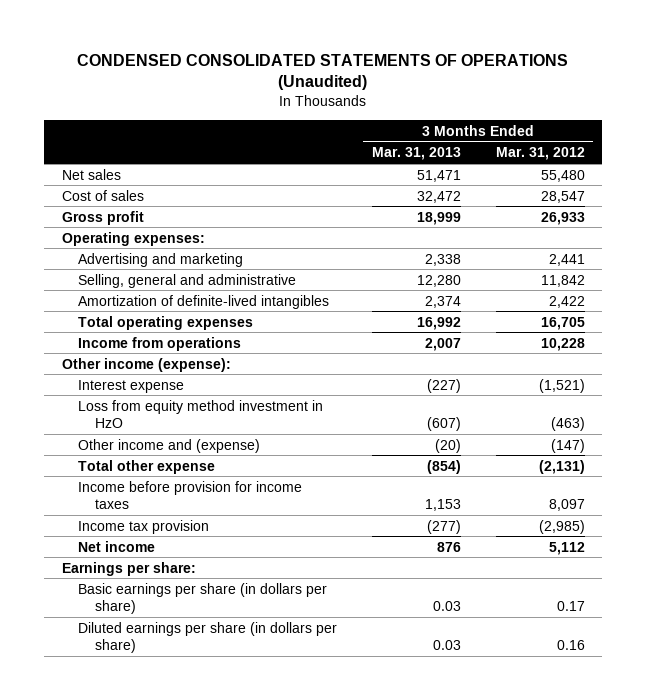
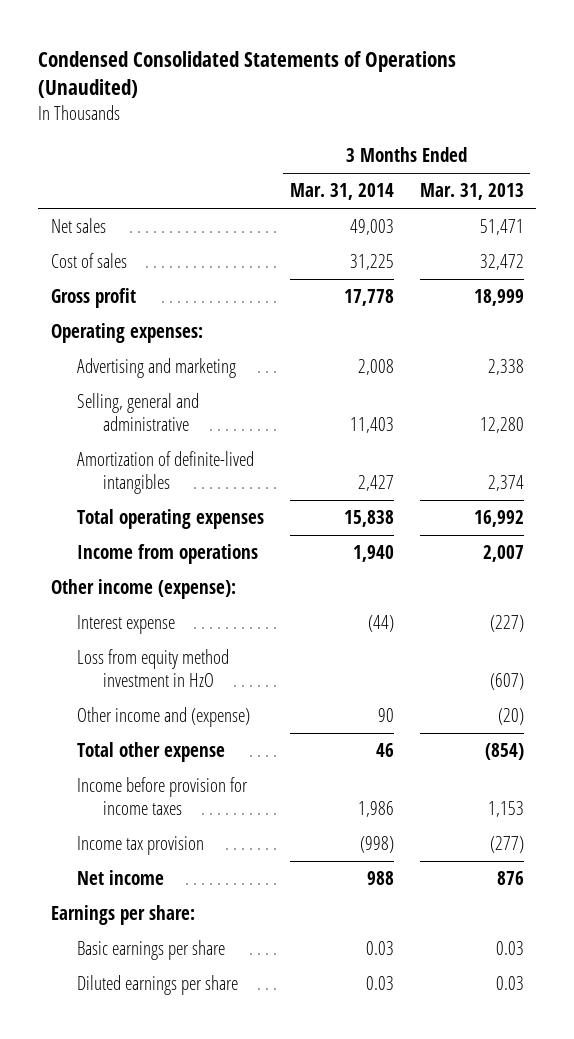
[77,53,569,91] CONDENSED CONSOLIDATED STATEMENTS OF OPERATIONS (Unaudited) -> [38,50,457,99] Condensed Consolidated Statements of Operations (Unaudited)
[495,147,585,161] Mar. 31, 2012 -> none
none -> [289,183,394,201] Mar. 31, 2014
[78,582,328,615] Basic earnings per share (in dollars per share) -> [76,939,225,960] Basic earnings per share
[78,621,338,654] Diluted earnings per share (in dollars per share) -> [76,974,238,995] Diluted earnings per share

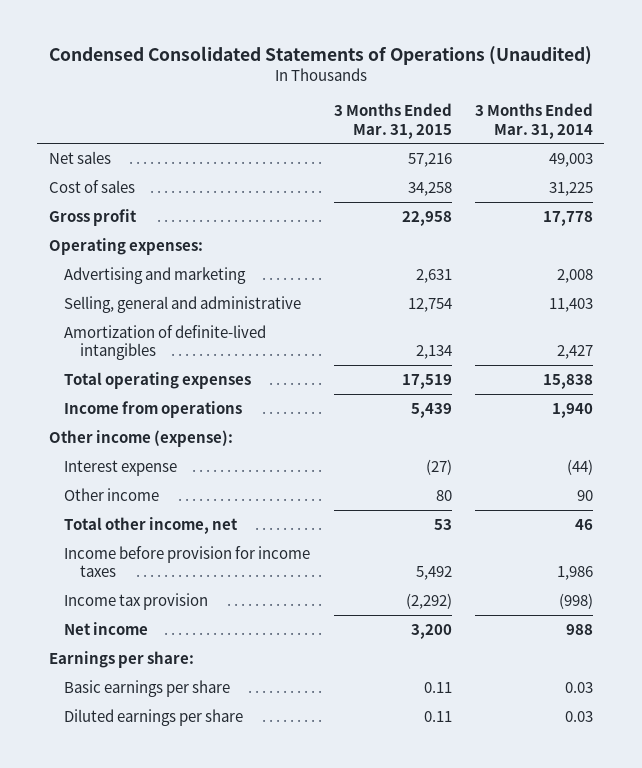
[419,183,524,201] Mar. 31, 2013 -> none
none -> [333,103,452,139] 3 Months Ended Mar. 31, 2015
[76,648,229,688] Loss from equity method investment in HzO -> none
[76,706,250,727] Other income and (expense) -> [64,487,160,501] Other income
[76,741,225,762] Total other expense -> [64,516,239,534] Total other income, net

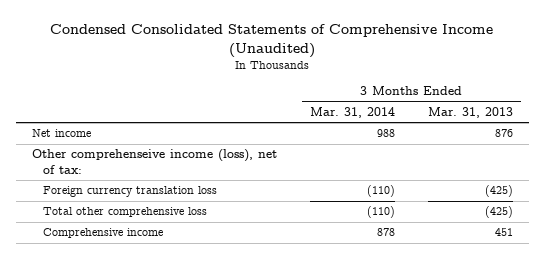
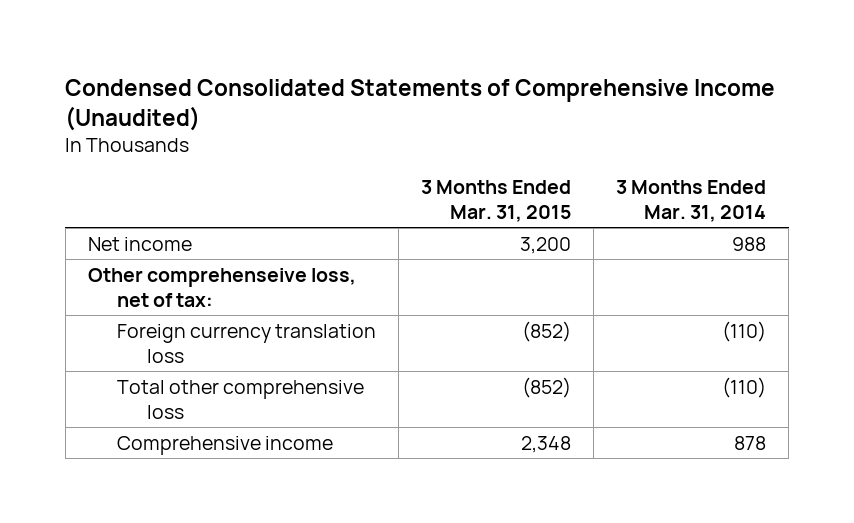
[427,106,513,118] Mar. 31, 2013 -> none
none -> [421,179,572,222] 3 Months Ended Mar. 31, 2015
[32,149,278,174] Other comprehenseive income (loss), net of tax: -> [87,267,356,307] Other comprehenseive loss, net of tax:

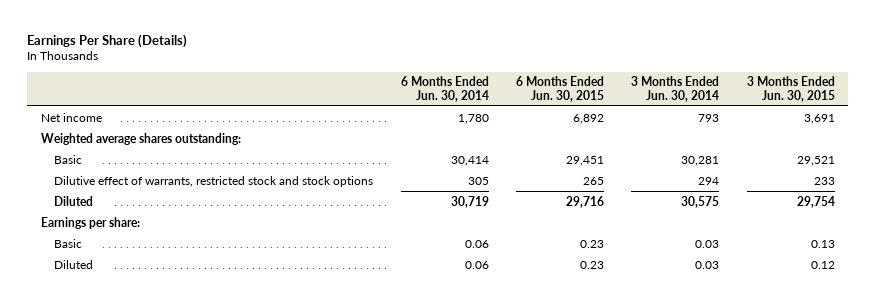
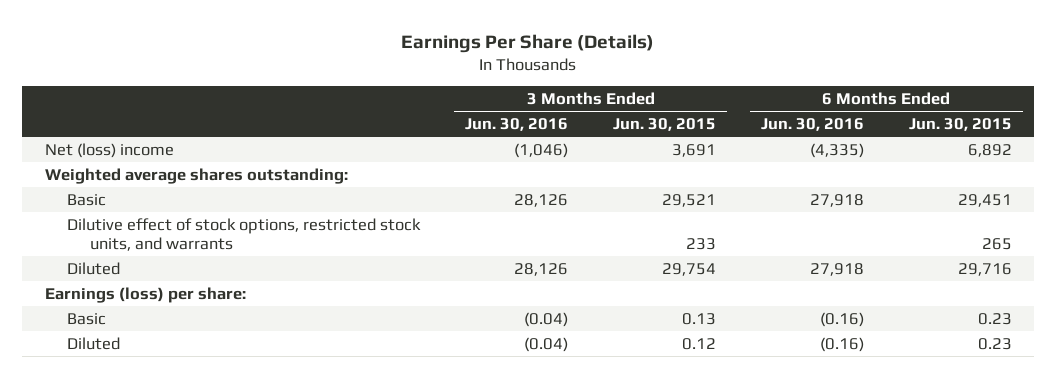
[400,76,489,102] 6 Months Ended Jun. 30, 2014 -> none
[631,76,720,102] 3 Months Ended Jun. 30, 2014 -> none
none -> [465,117,569,131] Jun. 30, 2016
none -> [760,117,864,131] Jun. 30, 2016
[40,112,102,122] Net income -> [44,142,174,158] Net (loss) income
[54,175,374,187] Dilutive effect of warrants, restricted stock and stock options -> [67,217,422,252] Dilutive effect of stock options, restricted stock units, and warrants
[40,216,140,229] Earnings per share: -> [44,286,246,303] Earnings (loss) per share:

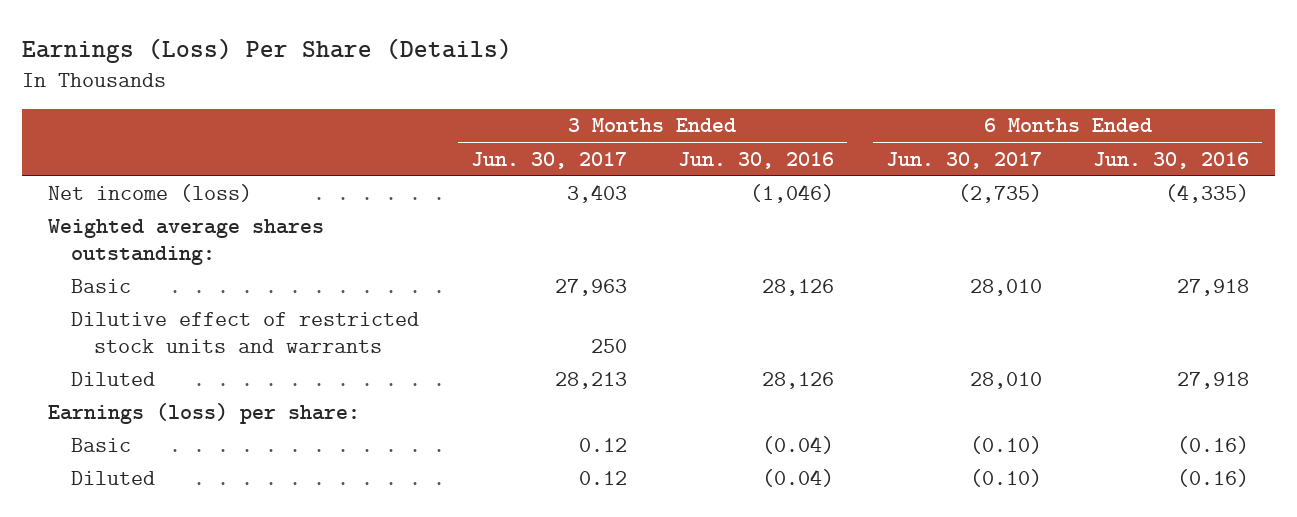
[401,33,655,53] Earnings Per Share (Details) -> [22,37,513,63] Earnings (Loss) Per Share (Details)
[612,117,716,131] Jun. 30, 2015 -> none
[908,117,1012,131] Jun. 30, 2015 -> none
none -> [470,151,627,169] Jun. 30, 2017
none -> [885,151,1042,169] Jun. 30, 2017
[44,142,174,158] Net (loss) income -> [47,184,252,203] Net income (loss)
[67,217,422,252] Dilutive effect of stock options, restricted stock units, and warrants -> [70,312,419,353] Dilutive effect of restricted stock units and warrants

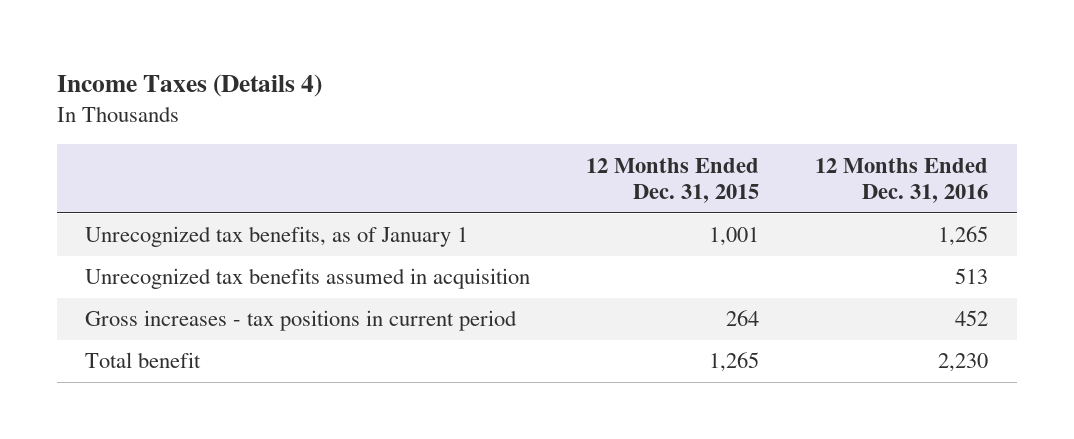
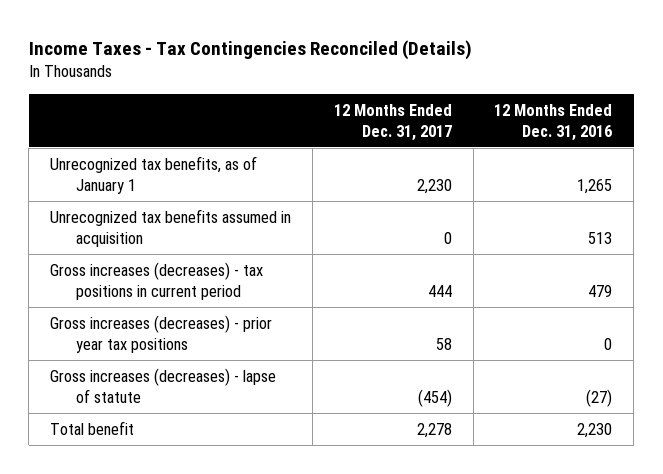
[56,73,322,97] Income Taxes (Details 4) -> [28,39,472,60] Income Taxes - Tax Contingencies Reconciled (Details)
[586,157,760,204] 12 Months Ended Dec. 31, 2015 -> none
none -> [333,103,452,141] 12 Months Ended Dec. 31, 2017
[85,310,518,332] Gross increases - tax positions in current period -> [50,261,264,300] Gross increases (decreases) - tax positions in current period
[955,310,989,327] 452 -> [588,284,613,297] 479
none -> [50,314,273,353] Gross increases (decreases) - prior year tax positions
none -> [50,367,277,403] Gross increases (decreases) - lapse of statute

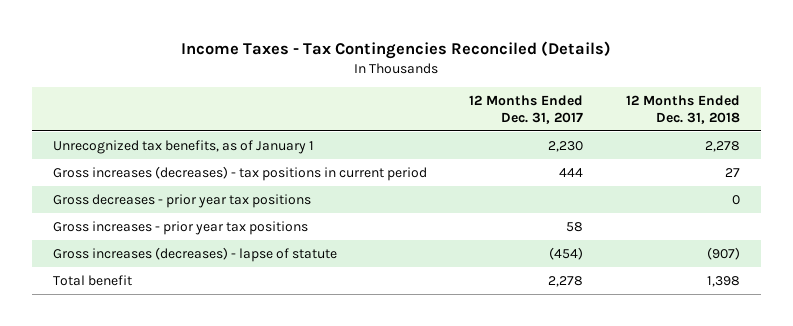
[494,103,613,141] 12 Months Ended Dec. 31, 2016 -> none
none -> [625,95,740,124] 12 Months Ended Dec. 31, 2018
[50,208,292,247] Unrecognized tax benefits assumed in acquisition -> none
none -> [53,194,312,209] Gross decreases - prior year tax positions
[50,314,273,353] Gross increases (decreases) - prior year tax positions -> [53,221,309,236] Gross increases - prior year tax positions

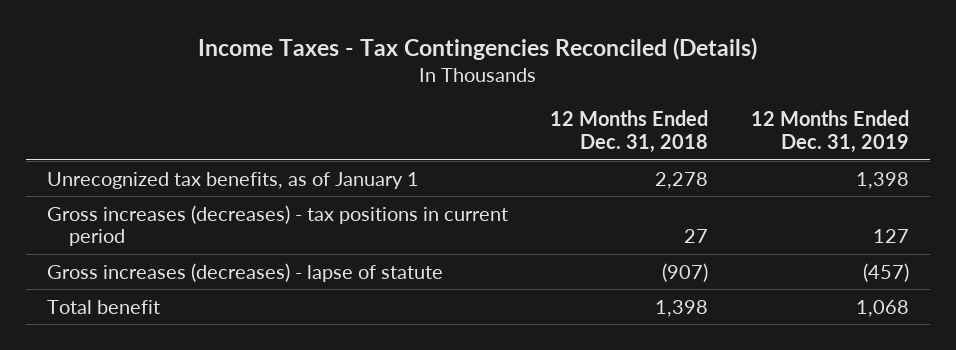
[469,95,584,124] 12 Months Ended Dec. 31, 2017 -> none
none -> [750,110,909,153] 12 Months Ended Dec. 31, 2019
[53,194,312,209] Gross decreases - prior year tax positions -> none
[53,221,309,236] Gross increases - prior year tax positions -> none

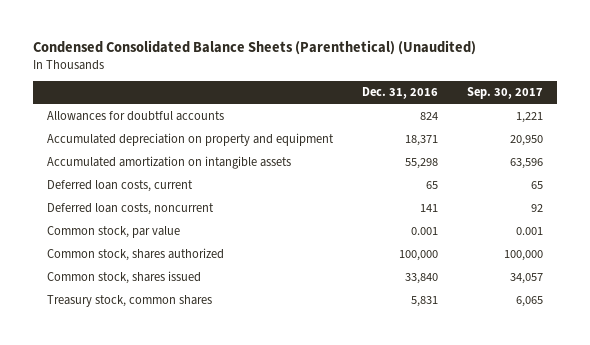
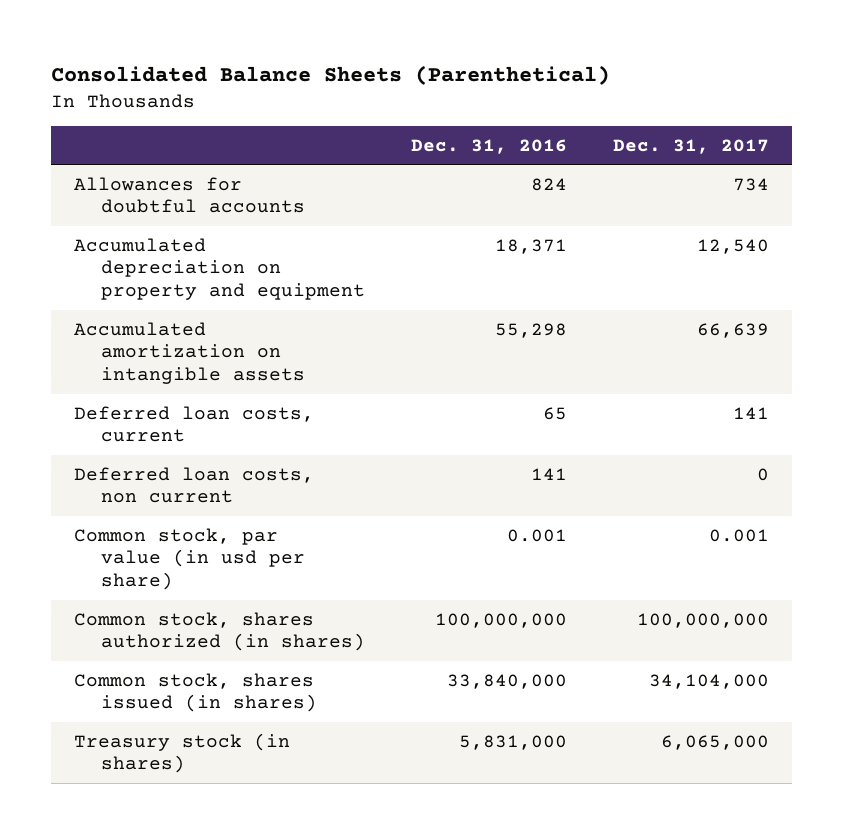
[32,39,476,55] Condensed Consolidated Balance Sheets (Parenthetical) (Unaudited) -> [50,64,610,85] Consolidated Balance Sheets (Parenthetical)
[466,87,543,100] Sep. 30, 2017 -> none
none -> [613,138,770,154] Dec. 31, 2017
[47,203,215,216] Deferred loan costs, noncurrent -> [73,466,314,504] Deferred loan costs, non current
[47,226,181,239] Common stock, par value -> [73,527,305,591] Common stock, par value (in usd per share)
[47,248,225,262] Common stock, shares authorized -> [73,611,365,652] Common stock, shares authorized (in shares)
[398,250,438,262] 100,000 -> [435,612,568,628] 100,000,000
[47,271,202,285] Common stock, shares issued -> [73,672,317,713] Common stock, shares issued (in shares)
[404,273,438,285] 33,840 -> [447,673,568,689] 33,840,000
[47,295,213,308] Treasury stock, common shares -> [73,732,290,774] Treasury stock (in shares)
[410,296,438,308] 5,831 -> [459,734,568,750] 5,831,000

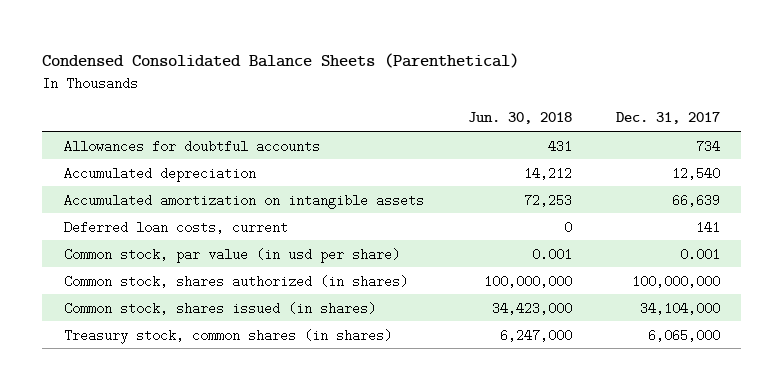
[50,64,610,85] Consolidated Balance Sheets (Parenthetical) -> [41,53,519,69] Condensed Consolidated Balance Sheets (Parenthetical)
[411,138,568,154] Dec. 31, 2016 -> none
none -> [467,112,572,125] Jun. 30, 2018
[73,237,365,301] Accumulated depreciation on property and equipment -> [63,166,256,182] Accumulated depreciation
[73,466,314,504] Deferred loan costs, non current -> none
[73,732,290,774] Treasury stock (in shares) -> [63,328,392,344] Treasury stock, common shares (in shares)

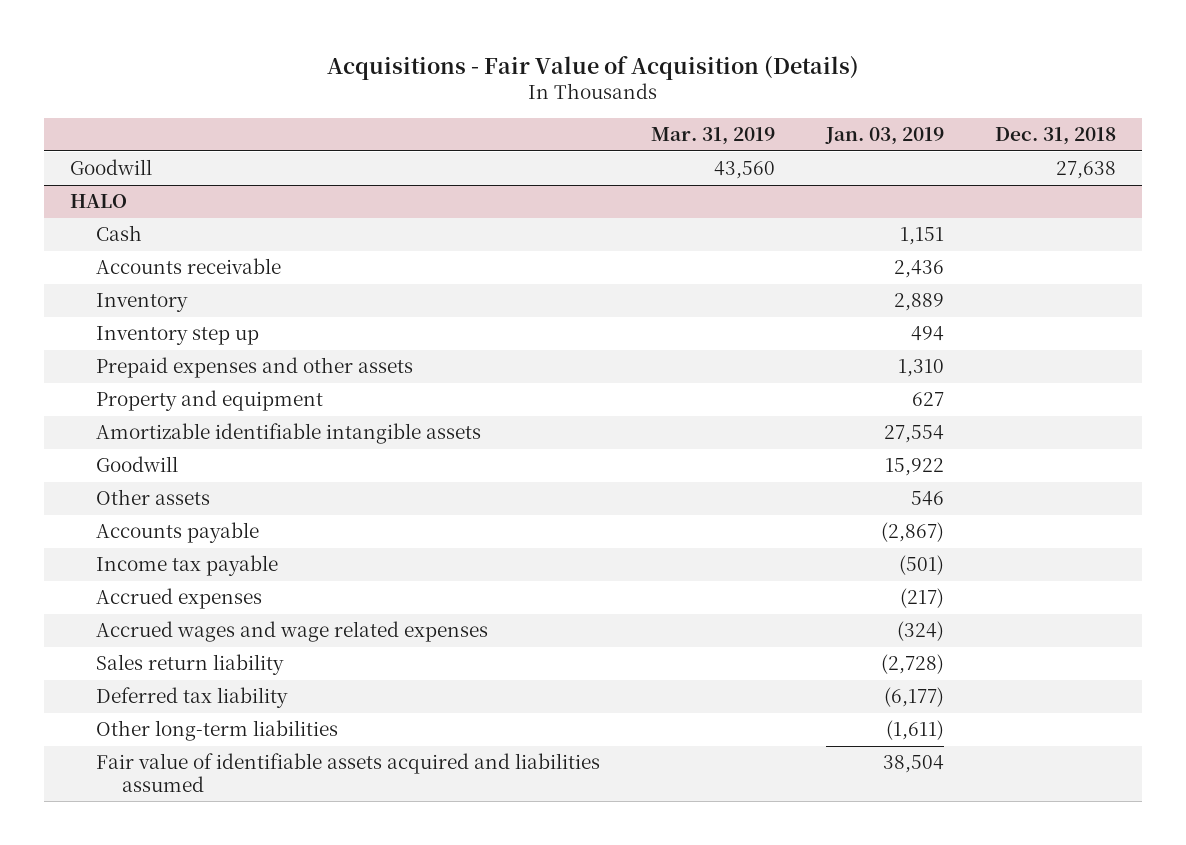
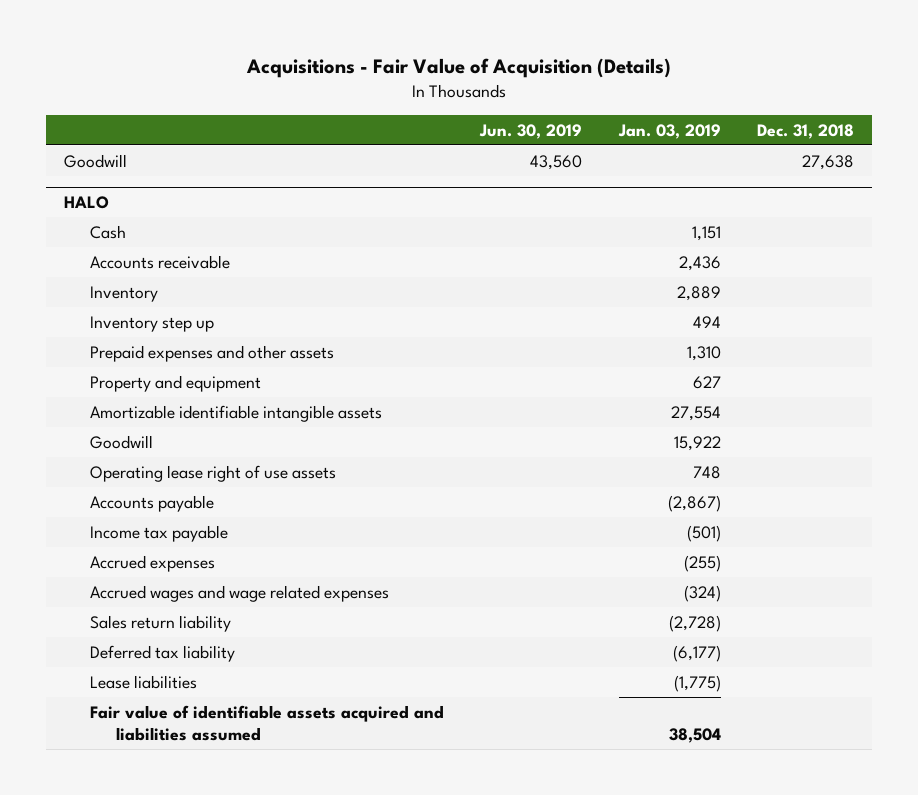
[651,127,776,146] Mar. 31, 2019 -> none
none -> [479,123,583,139] Jun. 30, 2019
[95,489,210,506] Other assets -> none
none -> [89,464,336,482] Operating lease right of use assets
[900,588,945,609] (217) -> [683,554,721,572] (255)
[95,720,338,742] Other long-term liabilities -> none
none -> [89,674,197,689] Lease liabilities

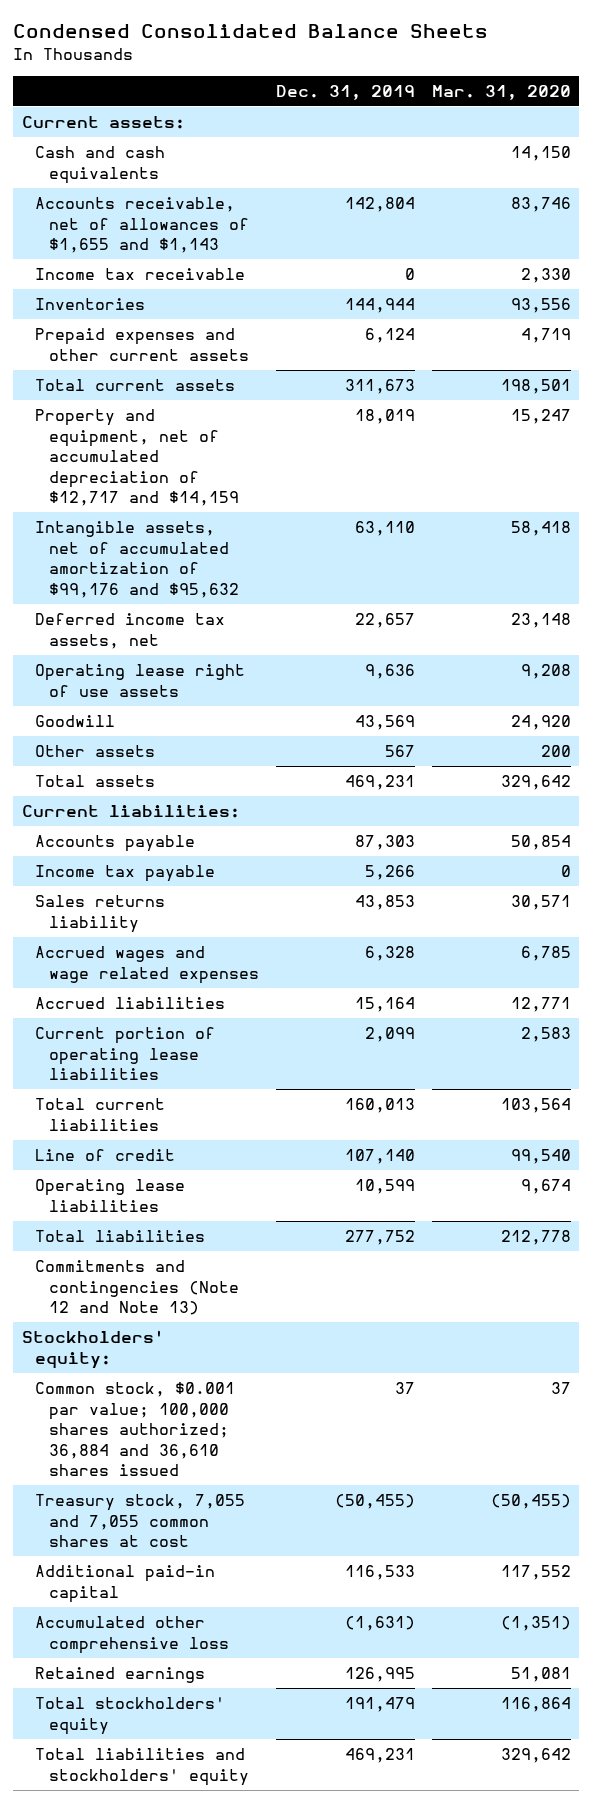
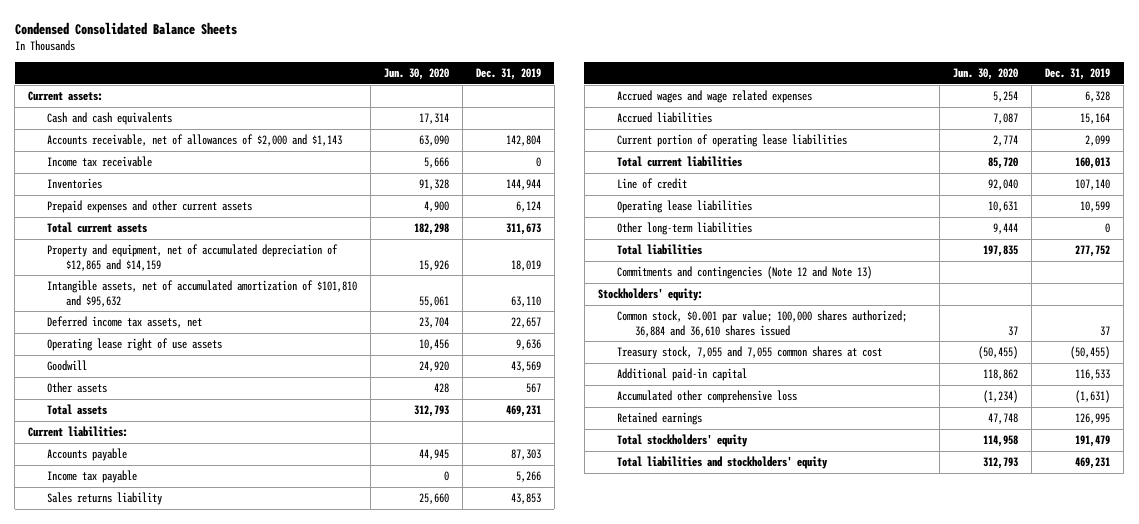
[431,84,571,100] Mar. 31, 2020 -> none
none -> [383,67,449,80] Jun. 30, 2020
[35,197,249,254] Accounts receivable, net of allowances of $1,655 and $1,143 -> [47,134,343,147] Accounts receivable, net of allowances of $2,000 and $1,143
[35,409,239,507] Property and equipment, net of accumulated depreciation of $12,717 and $14,159 -> [47,244,339,271] Property and equipment, net of accumulated depreciation of $12,865 and $14,159
[35,521,239,598] Intangible assets, net of accumulated amortization of $99,176 and $95,632 -> [47,280,358,307] Intangible assets, net of accumulated amortization of $101,810 and $95,632
none -> [616,222,752,236] Other long-term liabilities

